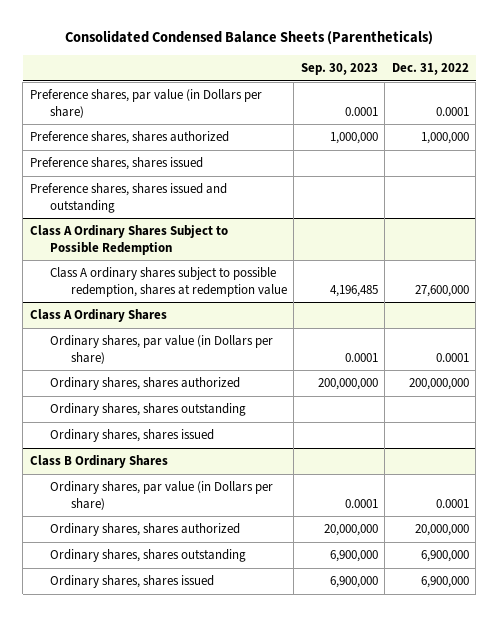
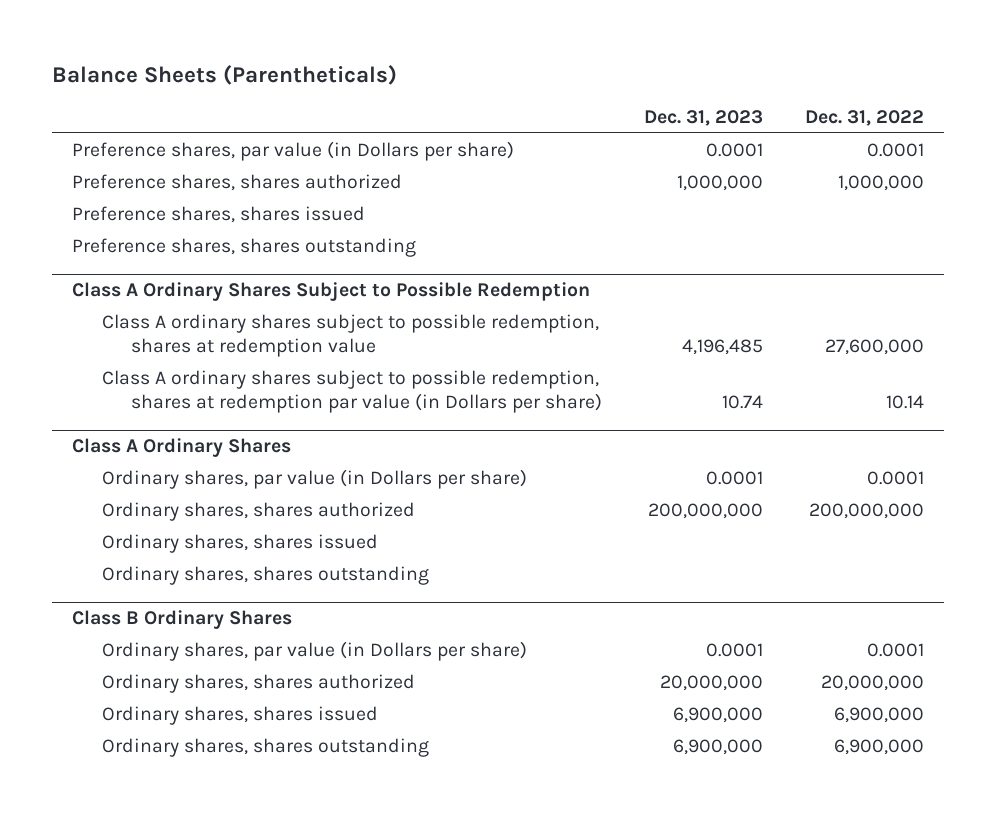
[65,30,434,46] Consolidated Condensed Balance Sheets (Parentheticals) -> [51,64,397,85] Balance Sheets (Parentheticals)
[300,63,378,76] Sep. 30, 2023 -> none
none -> [643,109,763,126] Dec. 31, 2023
[29,182,227,213] Preference shares, shares issued and outstanding -> [72,237,417,257] Preference shares, shares outstanding
none -> [101,369,602,413] Class A ordinary shares subject to possible redemption, shares at redemption par value (in Dollars per share)
[50,402,247,416] Ordinary shares, shares outstanding -> [101,565,429,585] Ordinary shares, shares outstanding
[50,548,247,562] Ordinary shares, shares outstanding -> [101,737,429,757] Ordinary shares, shares outstanding

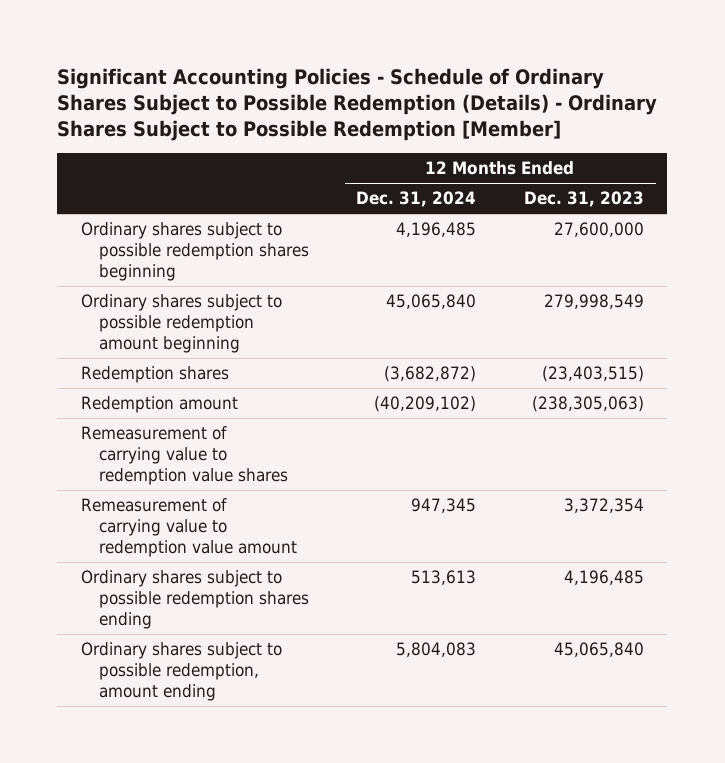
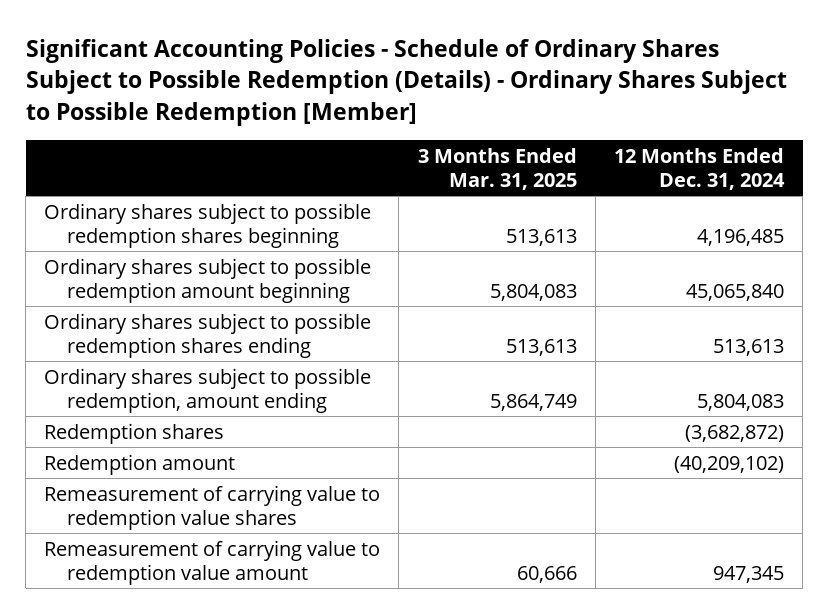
[523,191,644,208] Dec. 31, 2023 -> none
none -> [417,147,577,190] 3 Months Ended Mar. 31, 2025
[81,570,309,630] Ordinary shares subject to possible redemption shares ending -> [44,312,372,358] Ordinary shares subject to possible redemption shares ending
[81,642,283,702] Ordinary shares subject to possible redemption, amount ending -> [44,367,372,413] Ordinary shares subject to possible redemption, amount ending

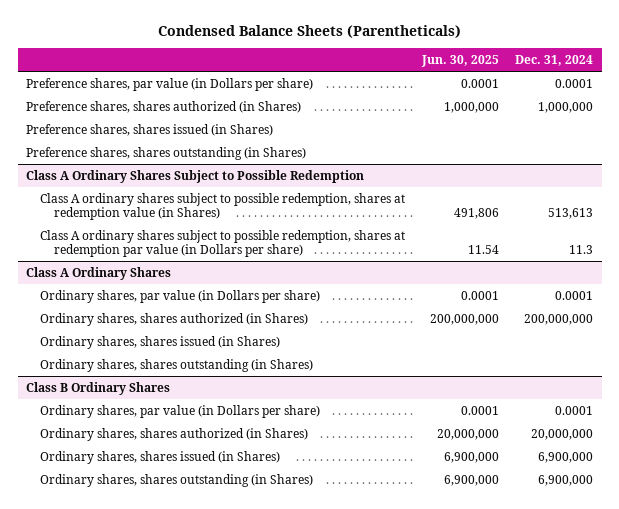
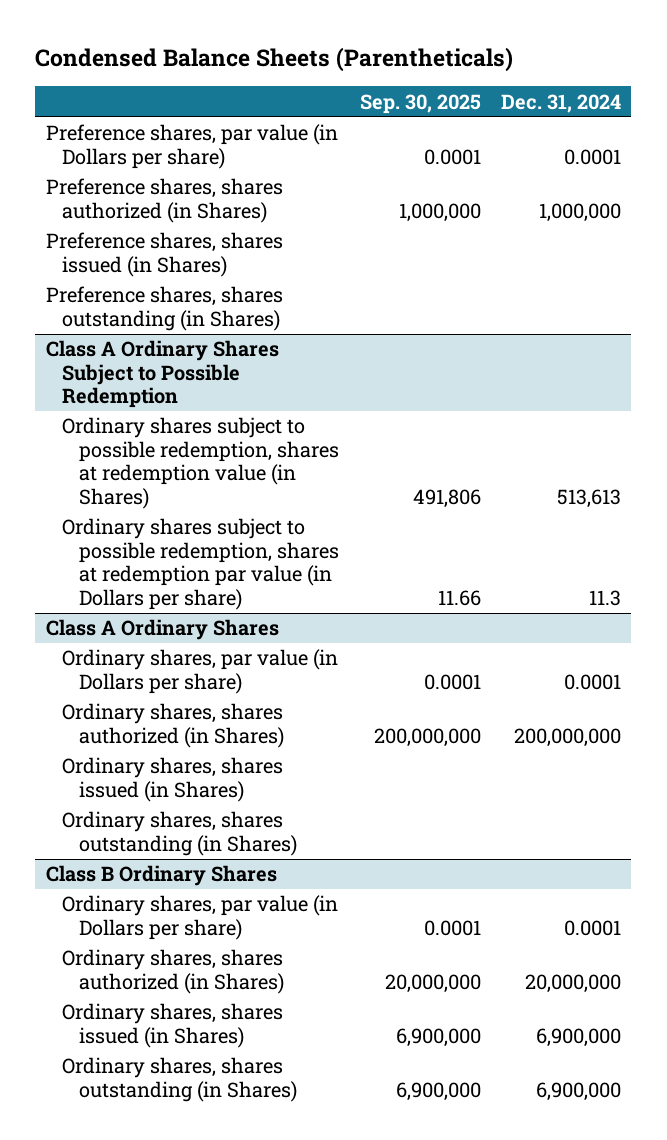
[420,55,499,68] Jun. 30, 2025 -> none
none -> [359,93,481,114] Sep. 30, 2025
[39,192,405,220] Class A ordinary shares subject to possible redemption, shares at redemption value (in Shares) -> [62,417,340,509] Ordinary shares subject to possible redemption, shares at redemption value (in Shares)
[39,229,405,257] Class A ordinary shares subject to possible redemption, shares at redemption par value (in Dollars per share) -> [62,518,340,610] Ordinary shares subject to possible redemption, shares at redemption par value (in Dollars per share)

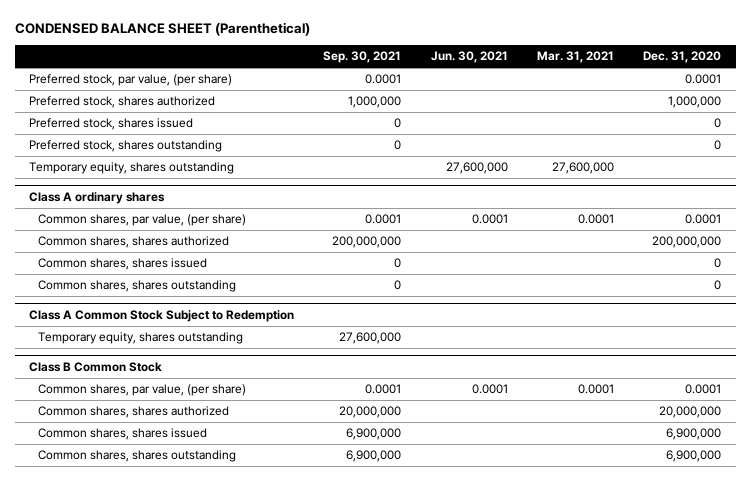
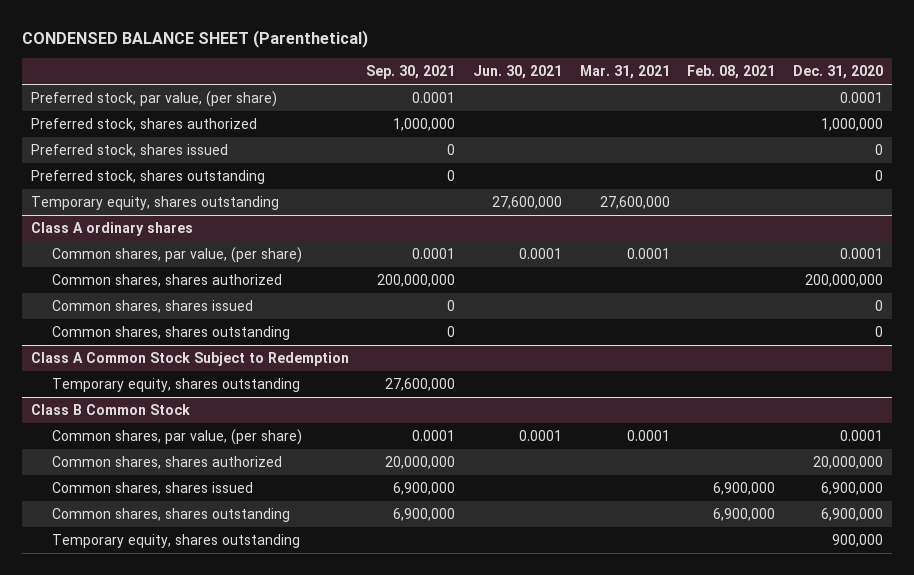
none -> [687,64,776,79] Feb. 08, 2021
none -> [51,534,300,549] Temporary equity, shares outstanding

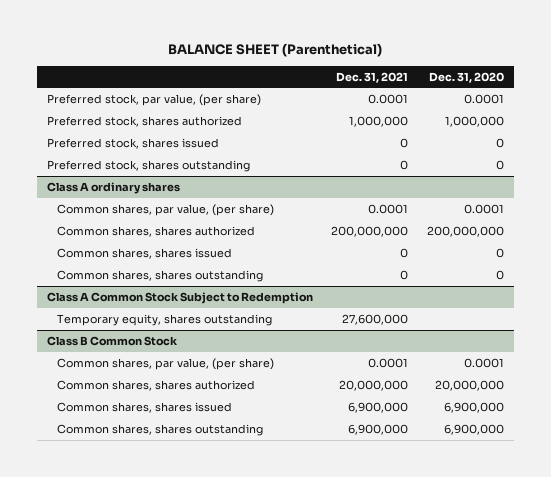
[21,29,368,48] CONDENSED BALANCE SHEET (Parenthetical) -> [168,43,383,58] BALANCE SHEET (Parenthetical)
[366,64,456,79] Sep. 30, 2021 -> none
[473,64,563,79] Jun. 30, 2021 -> none
[579,64,670,79] Mar. 31, 2021 -> none
[687,64,776,79] Feb. 08, 2021 -> none
none -> [336,71,409,83] Dec. 31, 2021
[30,196,279,211] Temporary equity, shares outstanding -> none
[51,534,300,549] Temporary equity, shares outstanding -> none

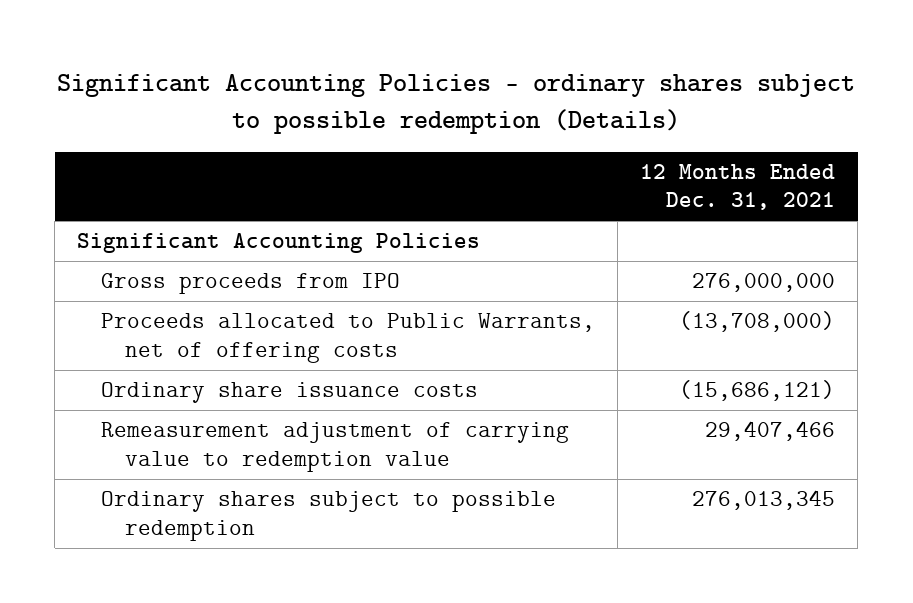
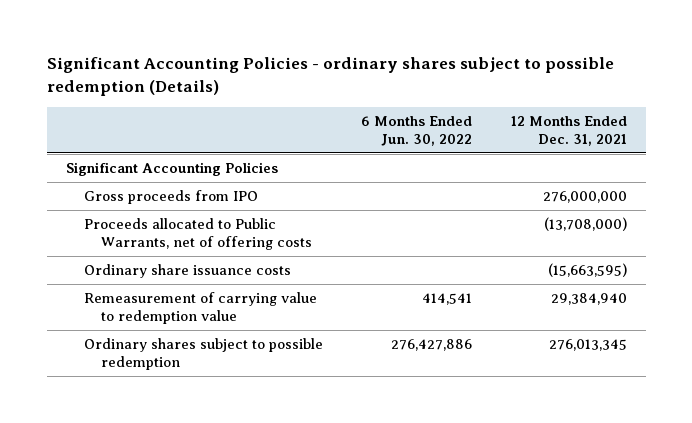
none -> [361,115,473,146] 6 Months Ended Jun. 30, 2022
[679,380,836,402] (15,686,121) -> [547,263,627,278] (15,663,595)
[101,422,570,472] Remeasurement adjustment of carrying value to redemption value -> [83,292,317,325] Remeasurement of carrying value to redemption value
[705,421,836,442] 29,407,466 -> [550,293,627,306] 29,384,940

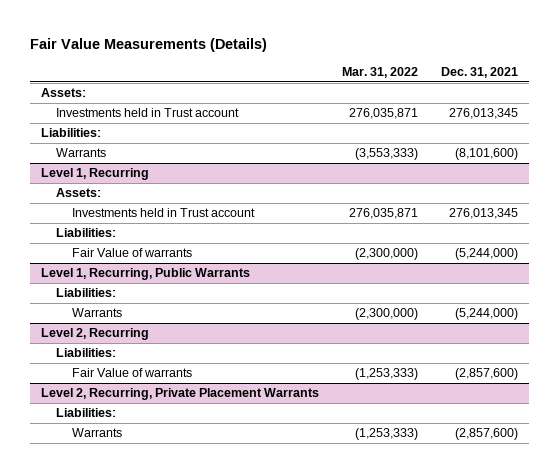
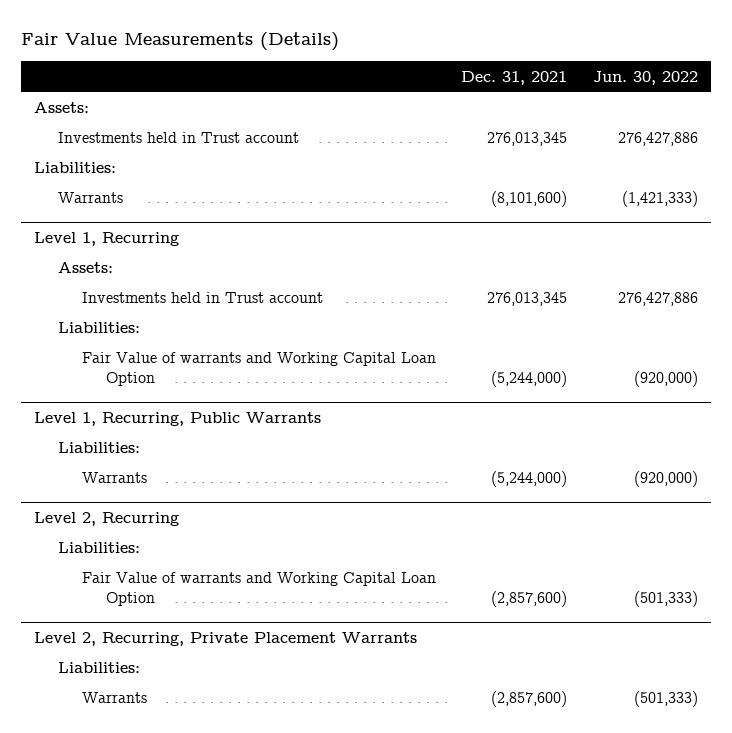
[341,66,418,78] Mar. 31, 2022 -> none
none -> [593,70,699,85] Jun. 30, 2022
[71,248,192,258] Fair Value of warrants -> [81,351,436,386] Fair Value of warrants and Working Capital Loan Option
[71,368,192,378] Fair Value of warrants -> [81,571,436,606] Fair Value of warrants and Working Capital Loan Option

